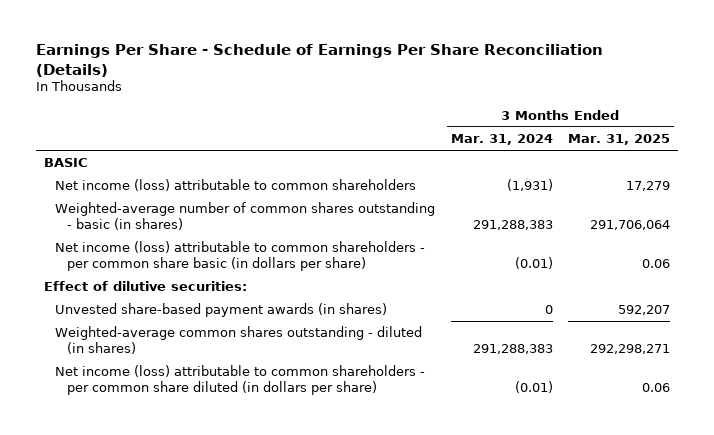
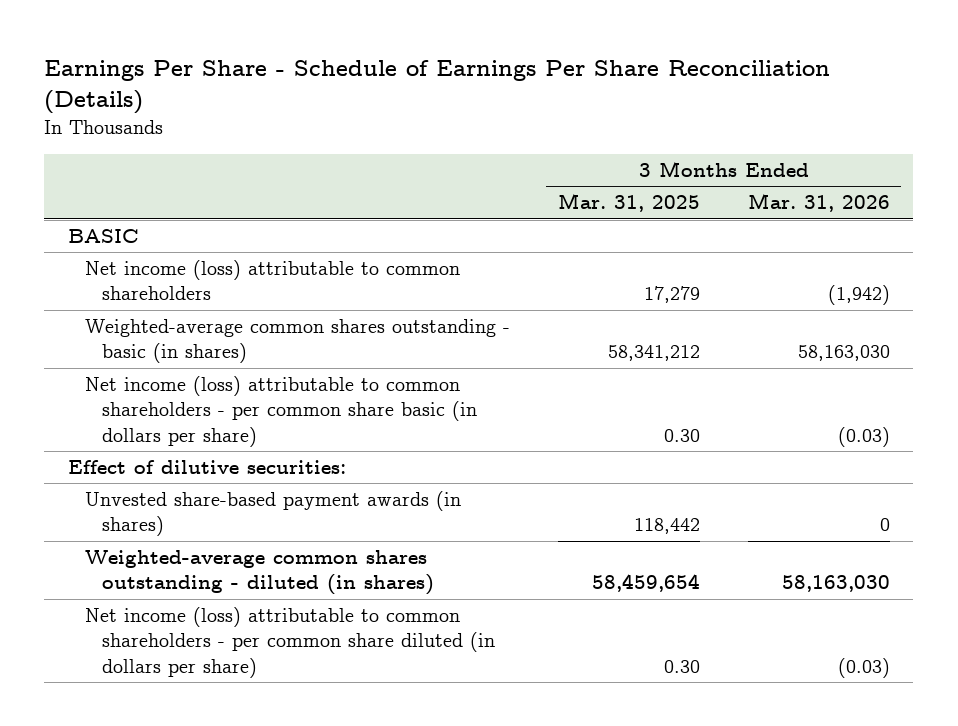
[450,134,553,146] Mar. 31, 2024 -> none
none -> [747,193,890,213] Mar. 31, 2026
[55,202,436,231] Weighted-average number of common shares outstanding - basic (in shares) -> [85,319,511,364] Weighted-average common shares outstanding - basic (in shares)
[589,220,670,231] 291,706,064 -> [607,345,700,362] 58,341,212
[641,259,670,269] 0.06 -> [663,428,700,442] 0.30
[617,305,670,316] 592,207 -> [633,518,700,535] 118,442
[589,344,670,355] 292,298,271 -> [591,574,700,593] 58,459,654
[641,383,670,393] 0.06 -> [663,659,700,673] 0.30

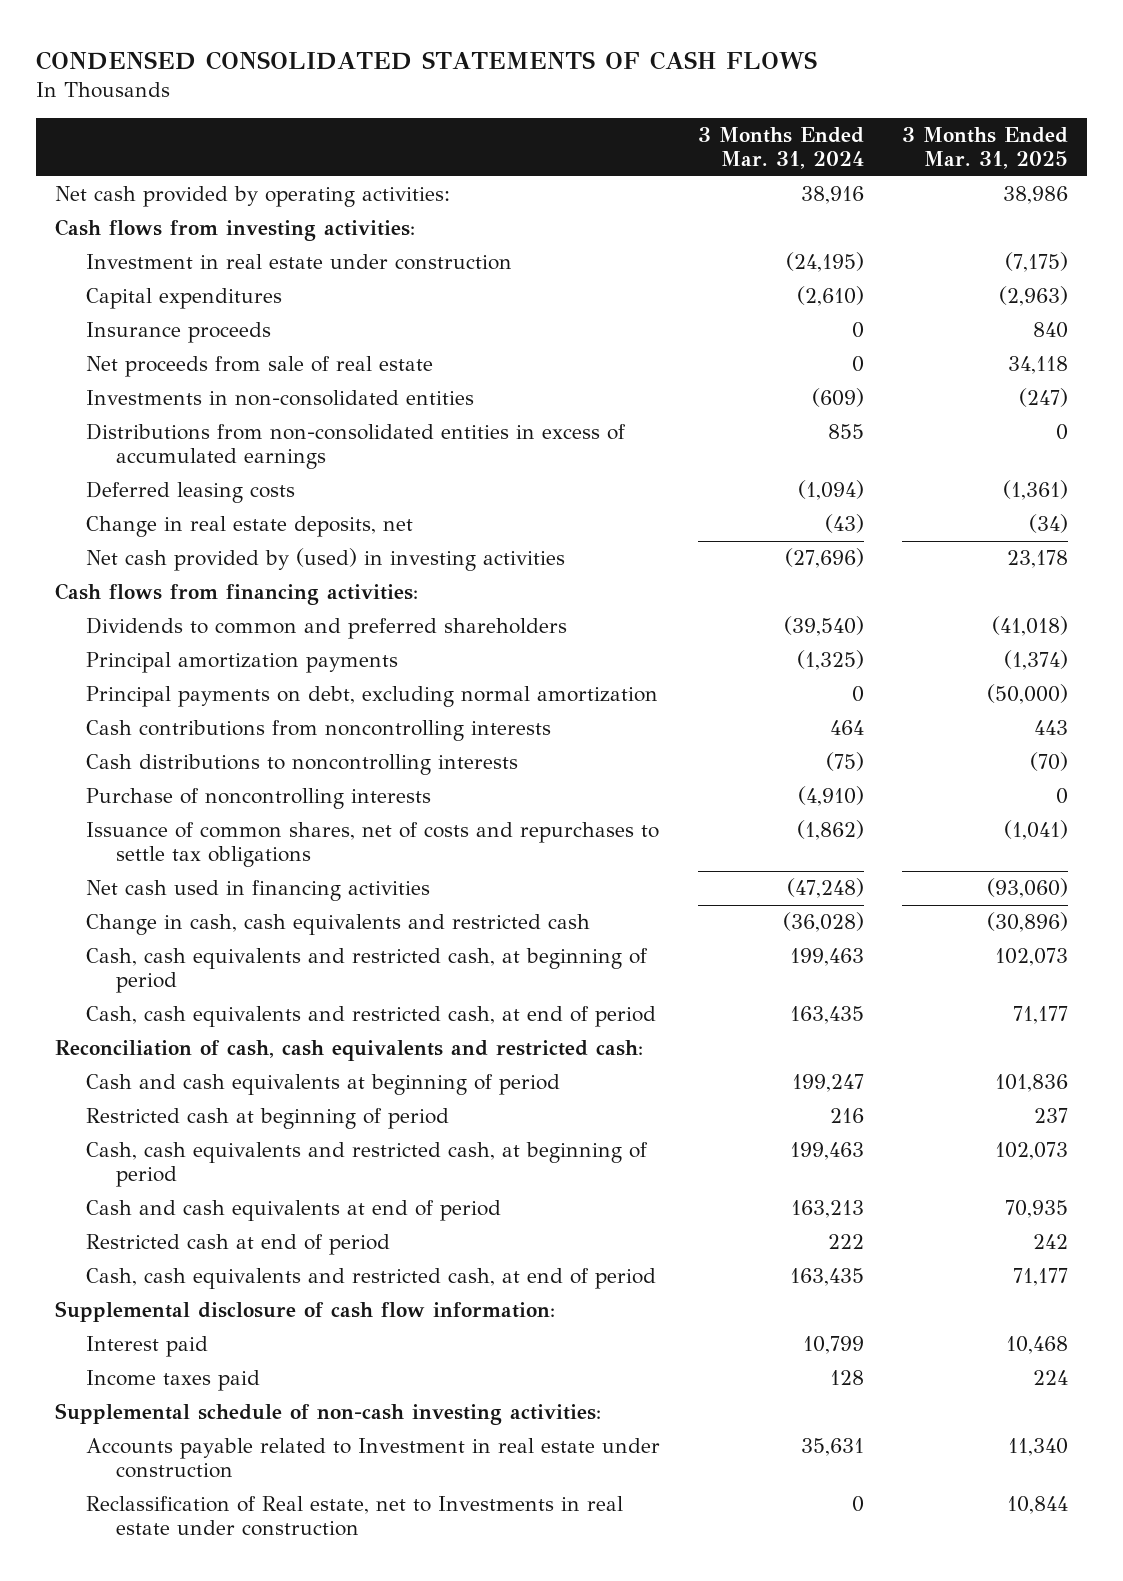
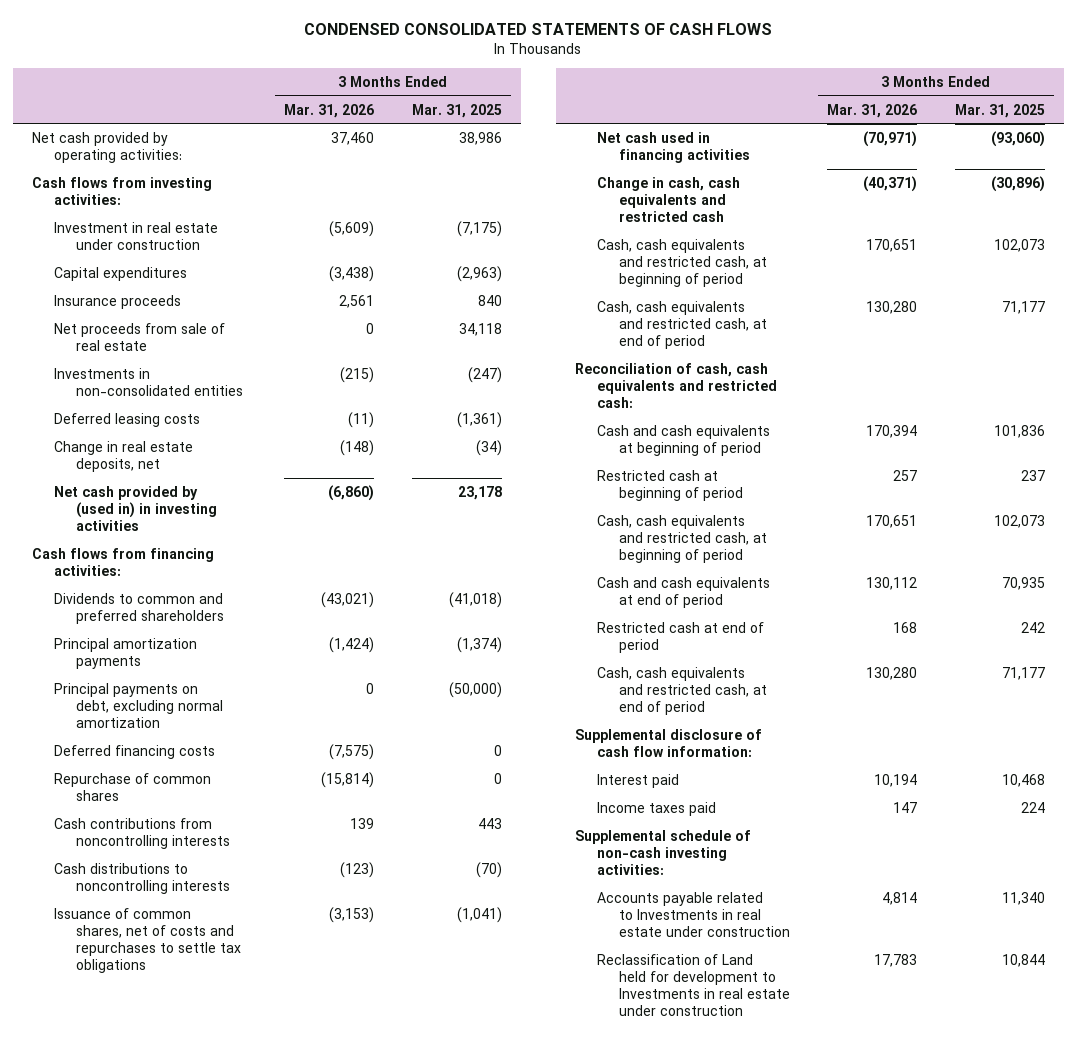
[697,126,864,170] 3 Months Ended Mar. 31, 2024 -> none
none -> [284,103,375,118] Mar. 31, 2026
[85,423,626,470] Distributions from non-consolidated entities in excess of accumulated earnings -> none
[85,548,565,572] Net cash provided by (used) in investing activities -> [53,485,217,532] Net cash provided by (used in) in investing activities
none -> [53,744,215,759] Deferred financing costs
none -> [53,772,211,801] Repurchase of common shares
[85,788,431,810] Purchase of noncontrolling interests -> none
[85,1438,660,1479] Accounts payable related to Investment in real estate under construction -> [596,891,790,938] Accounts payable related to Investments in real estate under construction
[85,1496,623,1537] Reclassification of Real estate, net to Investments in real estate under construction -> [596,953,790,1017] Reclassification of Land held for development to Investments in real estate under construction

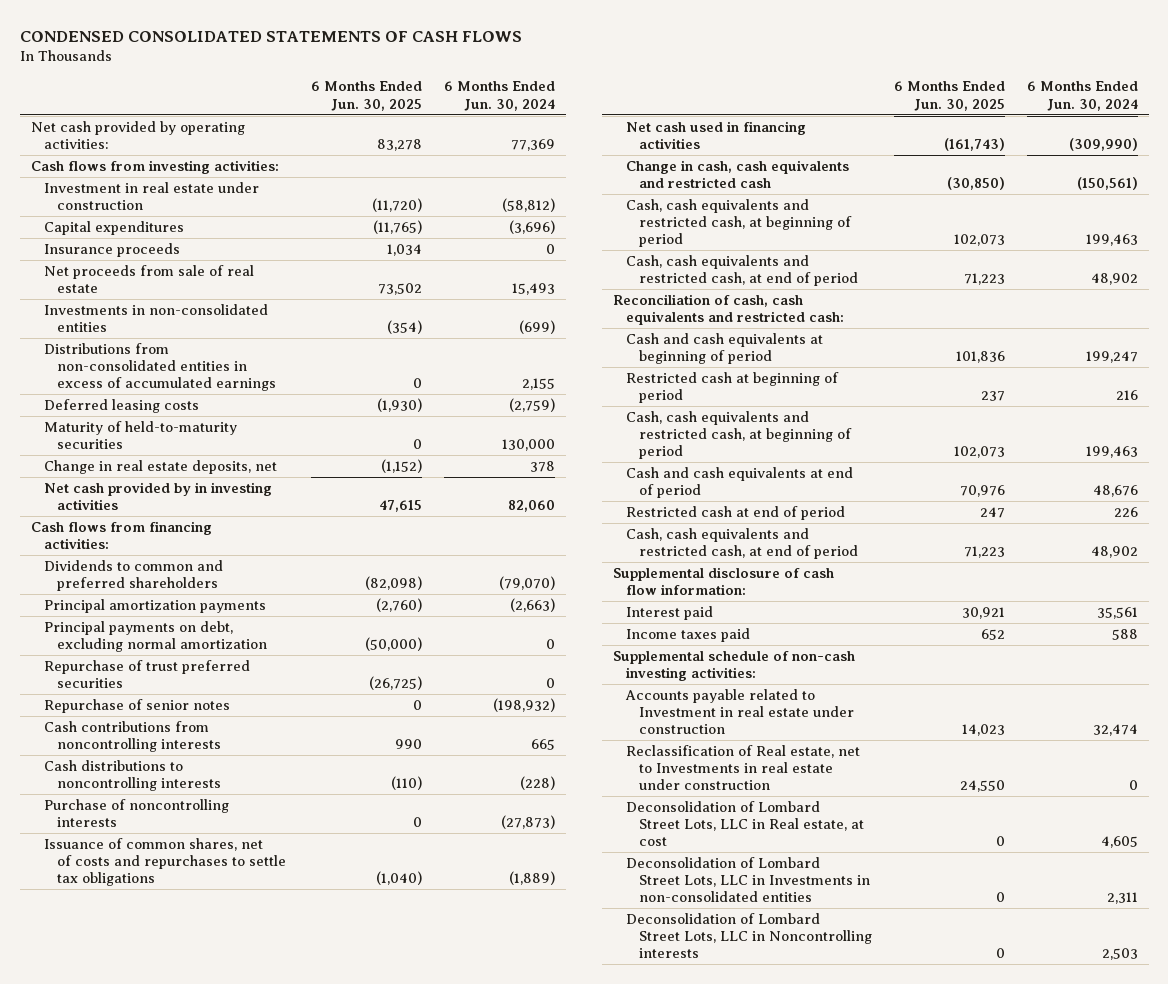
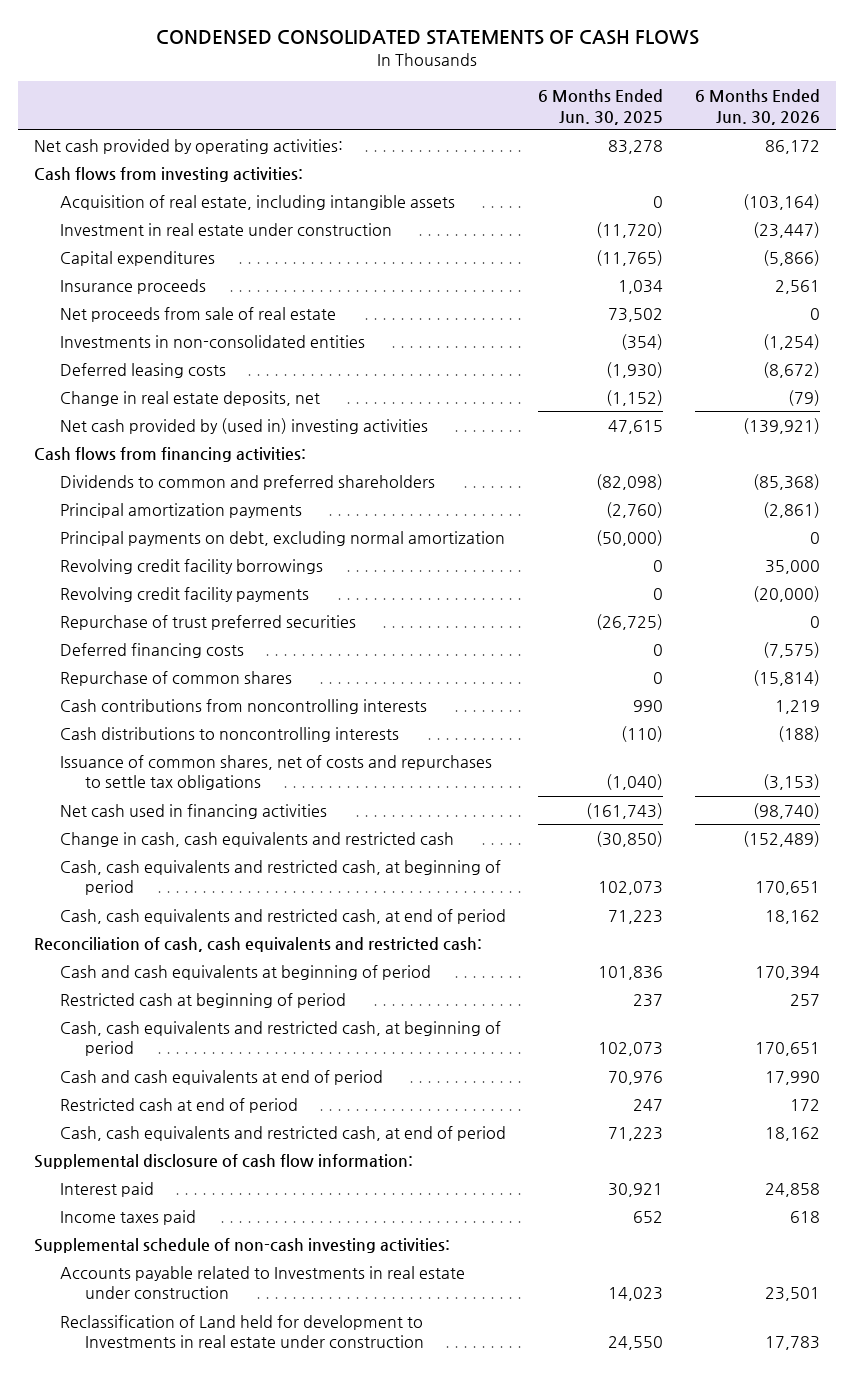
[444,81,556,111] 6 Months Ended Jun. 30, 2024 -> none
none -> [695,88,821,125] 6 Months Ended Jun. 30, 2026
none -> [59,194,455,210] Acquisition of real estate, including intangible assets
[43,342,276,392] Distributions from non-consolidated entities in excess of accumulated earnings -> none
[43,420,237,450] Maturity of held-to-maturity securities -> none
[43,481,272,511] Net cash provided by in investing activities -> [59,417,428,434] Net cash provided by (used in) investing activities
none -> [59,558,323,574] Revolving credit facility borrowings
none -> [59,586,309,602] Revolving credit facility payments
[43,698,230,713] Repurchase of senior notes -> none
none -> [59,642,244,658] Deferred financing costs
none -> [59,670,292,686] Repurchase of common shares
[43,798,229,828] Purchase of noncontrolling interests -> none
[625,800,864,847] Deconsolidation of Lombard Street Lots, LLC in Real estate, at cost -> none
[625,856,870,903] Deconsolidation of Lombard Street Lots, LLC in Investments in non-consolidated entities -> none
[625,912,872,959] Deconsolidation of Lombard Street Lots, LLC in Noncontrolling interests -> none
[624,688,854,735] Accounts payable related to Investment in real estate under construction -> [59,1265,465,1300] Accounts payable related to Investments in real estate under construction
[625,744,860,791] Reclassification of Real estate, net to Investments in real estate under construction -> [59,1314,425,1349] Reclassification of Land held for development to Investments in real estate under construction

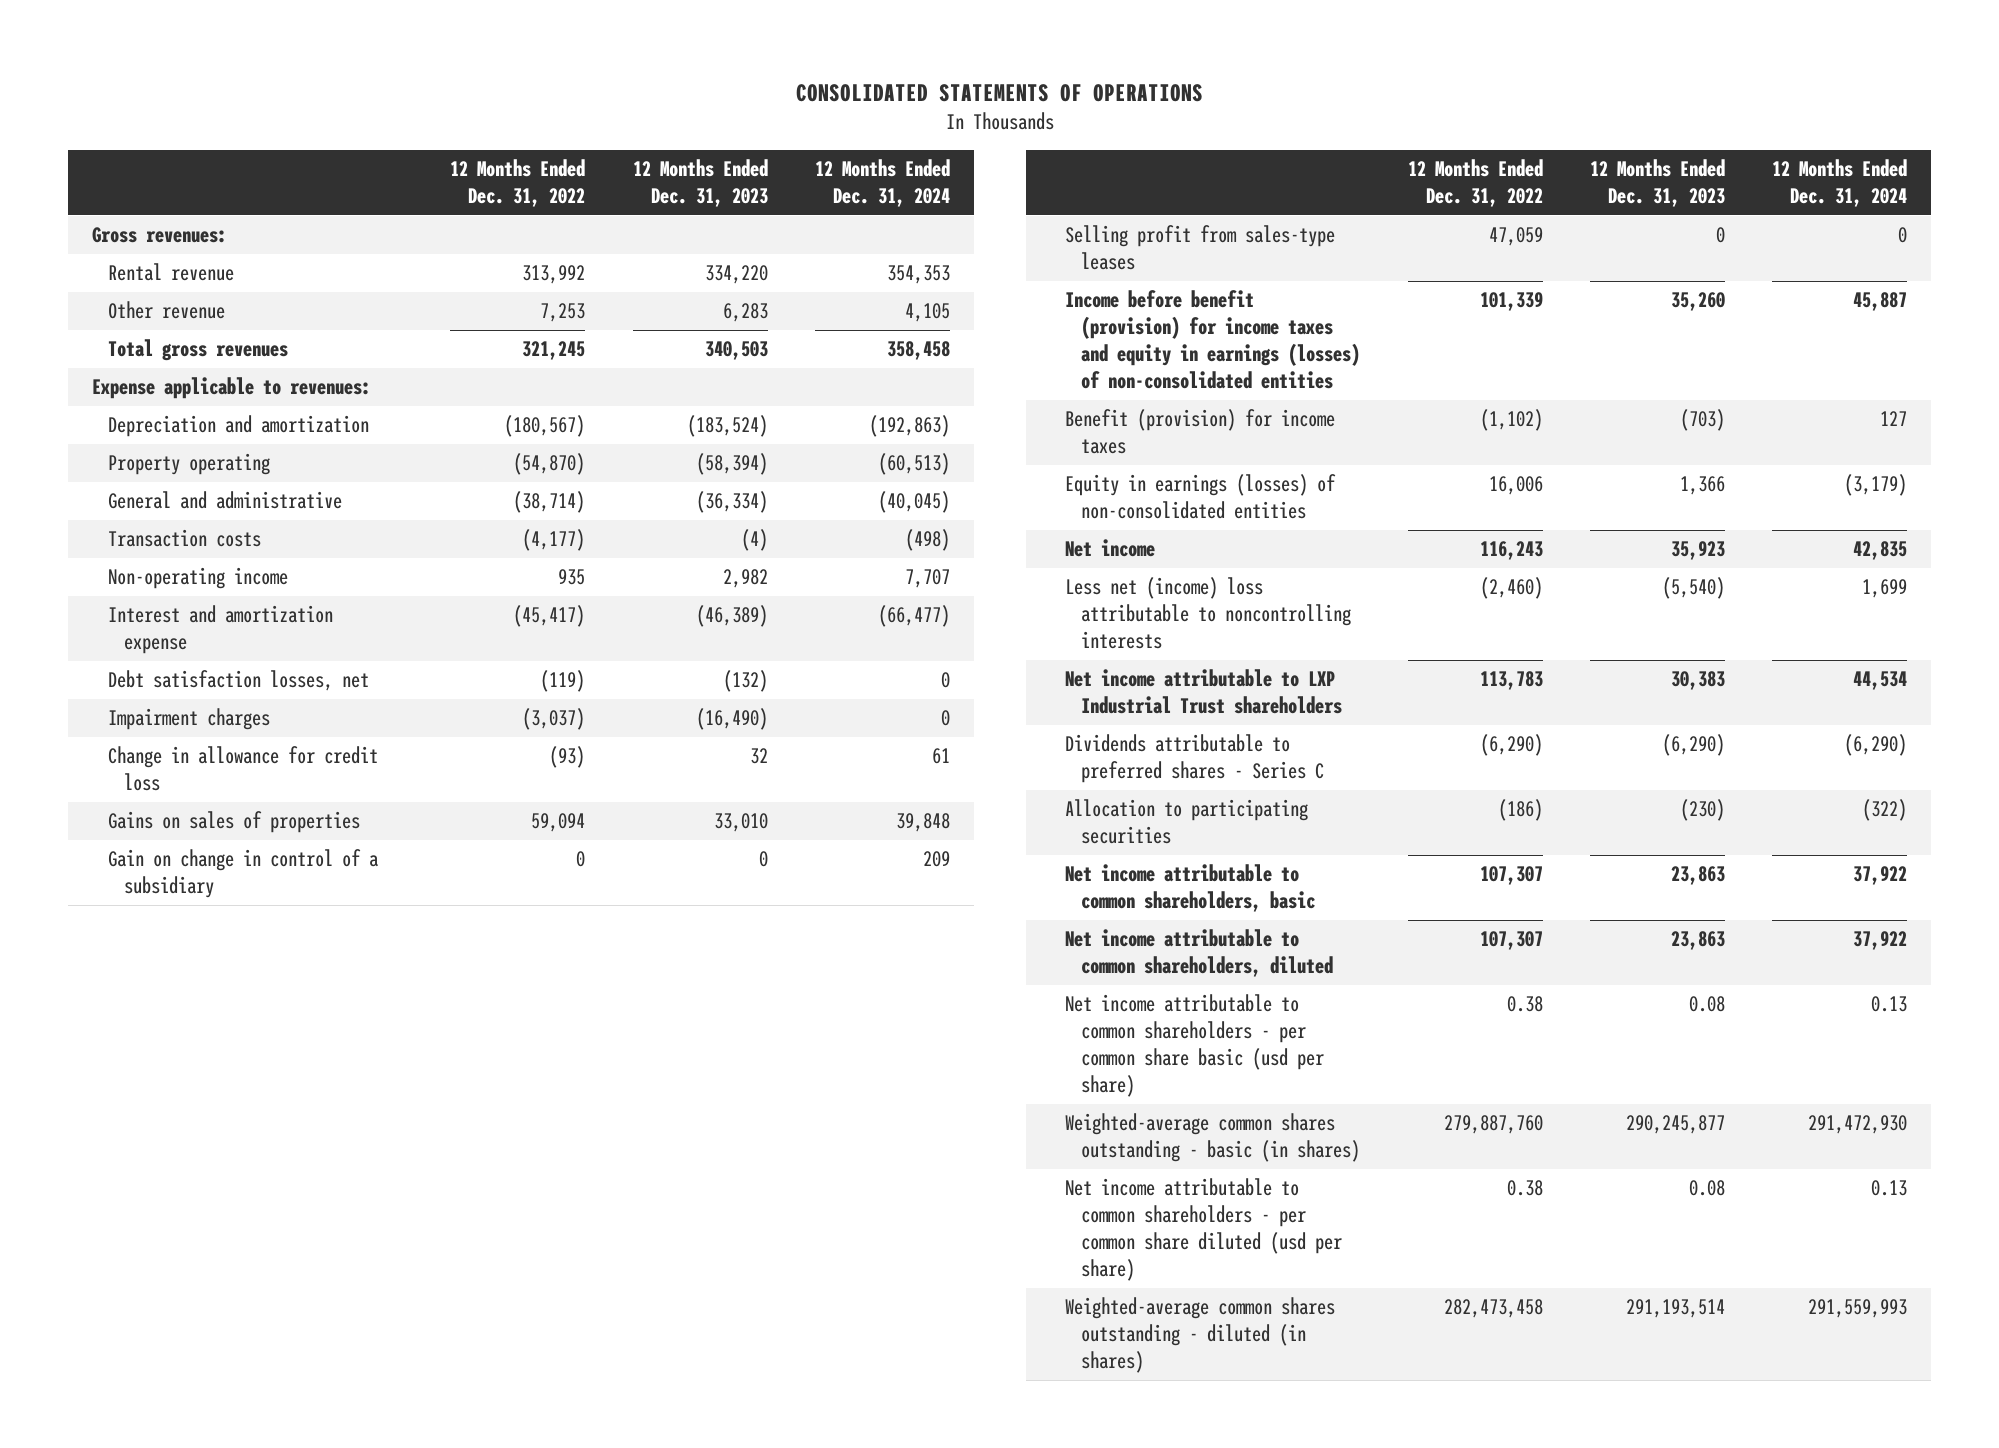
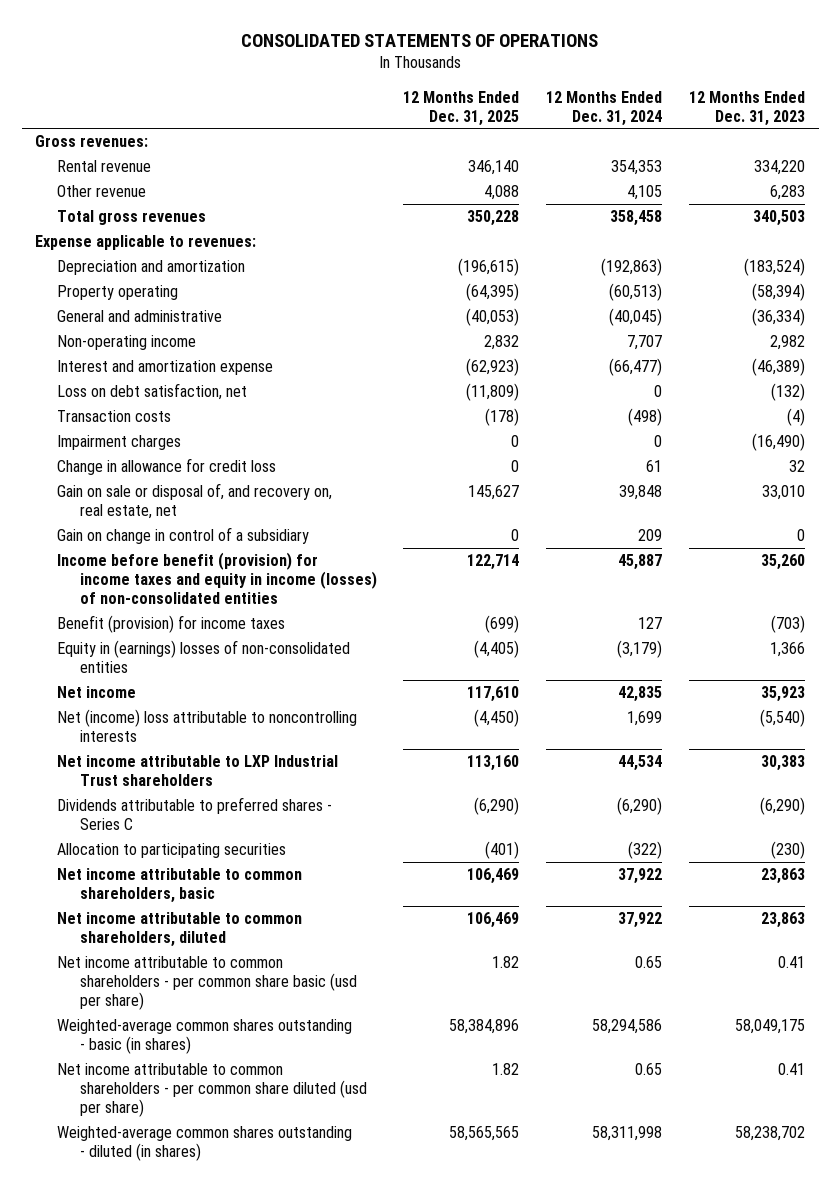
[450,159,586,207] 12 Months Ended Dec. 31, 2022 -> none
none -> [403,90,520,126] 12 Months Ended Dec. 31, 2025
[108,670,370,692] Debt satisfaction losses, net -> [57,383,248,401] Loss on debt satisfaction, net
[108,529,262,548] Transaction costs -> [57,410,172,423] Transaction costs
[108,811,361,834] Gains on sales of properties -> [57,483,333,520] Gain on sale or disposal of, and recovery on, real estate, net
[1065,225,1336,271] Selling profit from sales-type leases -> none
[1065,290,1361,389] Income before benefit (provision) for income taxes and equity in earnings (losses) of non-consolidated entities -> [57,552,377,605] Income before benefit (provision) for income taxes and equity in income (losses) of non-consolidated entities
[1065,474,1337,520] Equity in earnings (losses) of non-consolidated entities -> [57,640,351,674] Equity in (earnings) losses of non-consolidated entities
[1065,577,1352,650] Less net (income) loss attributable to noncontrolling interests -> [57,709,358,743] Net (income) loss attributable to noncontrolling interests
[1689,996,1726,1013] 0.08 -> [778,956,806,969] 0.41
[1871,996,1908,1013] 0.13 -> [635,956,663,969] 0.65
[1626,1115,1726,1135] 290,245,877 -> [735,1019,806,1035] 58,049,175
[1808,1115,1908,1135] 291,472,930 -> [592,1019,663,1035] 58,294,586
[1689,1180,1726,1197] 0.08 -> [778,1063,806,1076] 0.41
[1871,1180,1908,1197] 0.13 -> [635,1063,663,1076] 0.65
[1626,1299,1726,1319] 291,193,514 -> [735,1126,806,1142] 58,238,702
[1808,1299,1908,1319] 291,559,993 -> [592,1126,663,1142] 58,311,998

